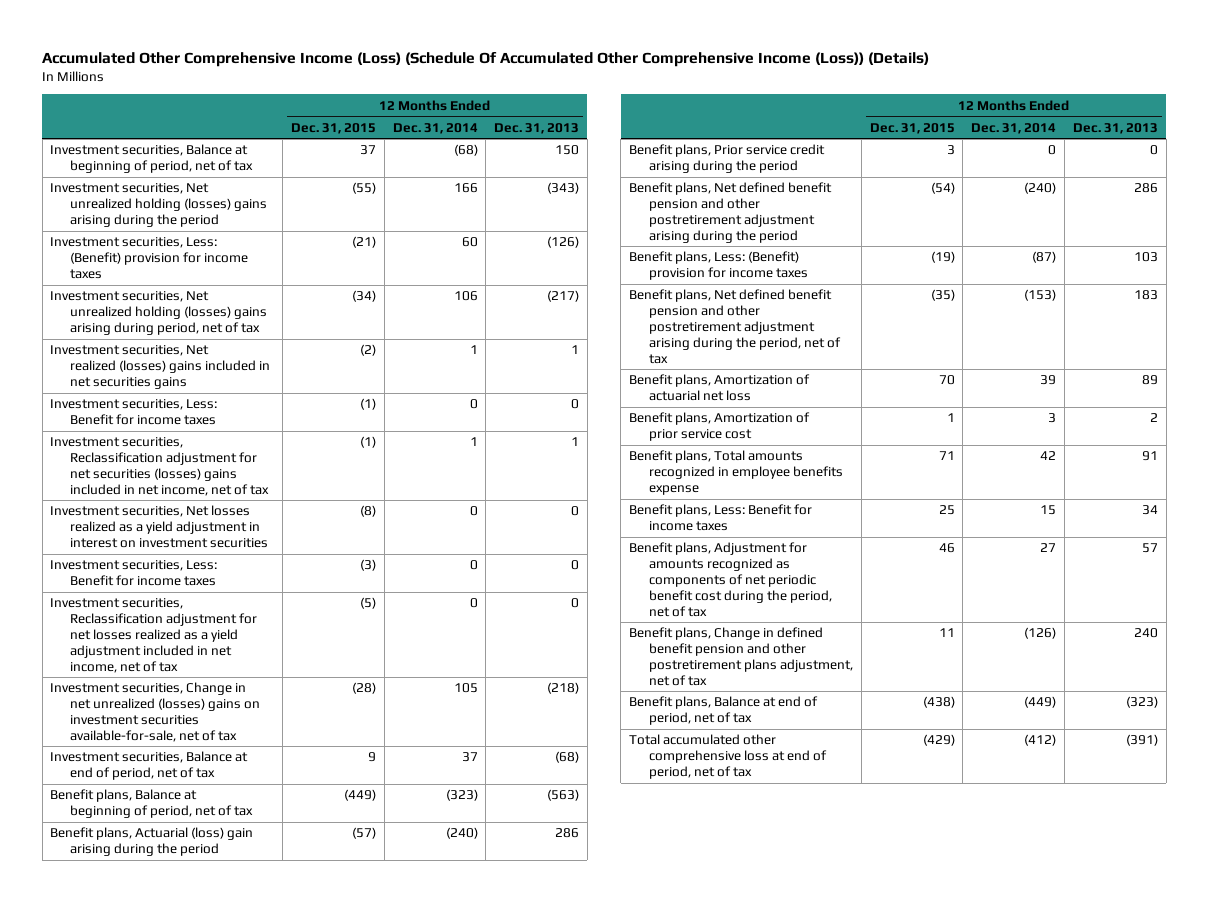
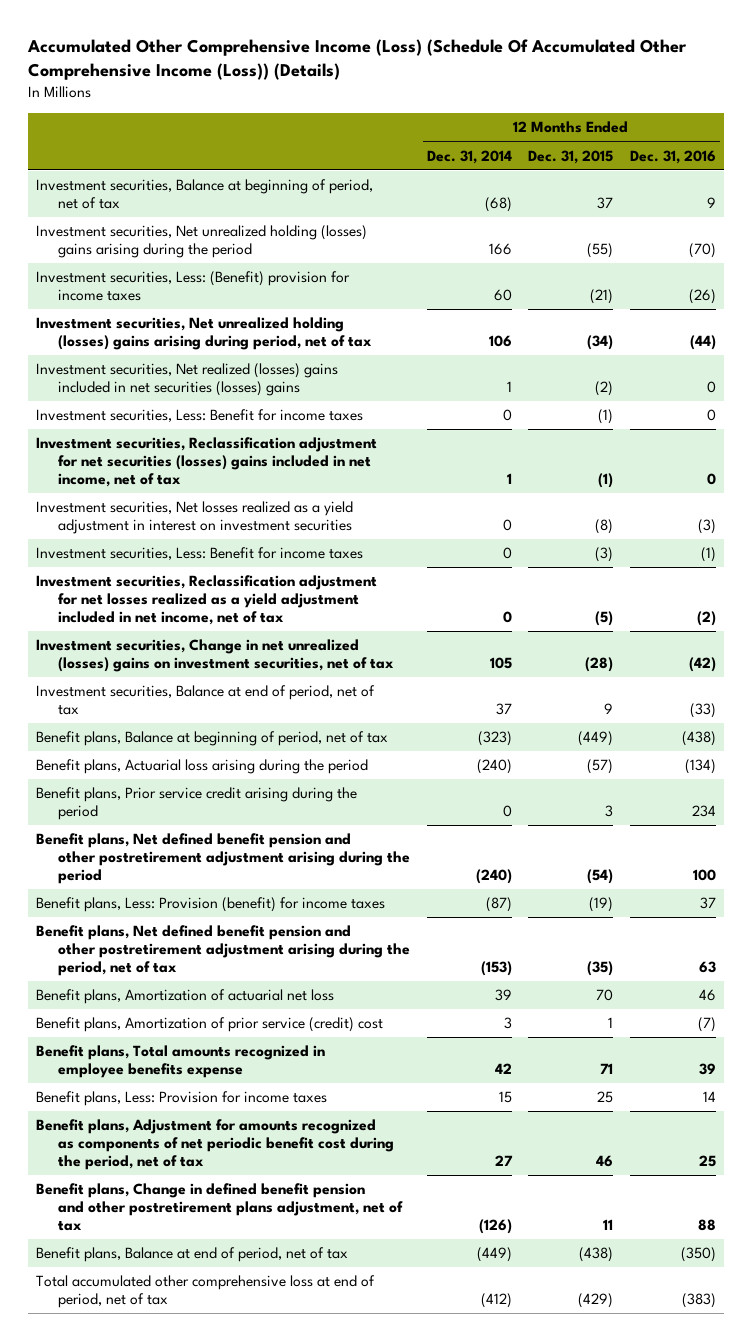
[494,122,580,134] Dec. 31, 2013 -> none
none -> [629,149,716,164] Dec. 31, 2016
[50,345,271,389] Investment securities, Net realized (losses) gains included in net securities gains -> [36,363,339,397] Investment securities, Net realized (losses) gains included in net securities (losses) gains
[50,682,261,742] Investment securities, Change in net unrealized (losses) gains on investment securities available-for-sale, net of tax -> [36,639,395,673] Investment securities, Change in net unrealized (losses) gains on investment securities, net of tax
[50,827,254,857] Benefit plans, Actuarial (loss) gain arising during the period -> [36,759,369,775] Benefit plans, Actuarial loss arising during the period
[629,251,809,281] Benefit plans, Less: (Benefit) provision for income taxes -> [36,897,386,913] Benefit plans, Less: Provision (benefit) for income taxes
[629,412,811,442] Benefit plans, Amortization of prior service cost -> [36,1017,384,1033] Benefit plans, Amortization of prior service (credit) cost
[629,504,813,532] Benefit plans, Less: Benefit for income taxes -> [36,1091,328,1107] Benefit plans, Less: Provision for income taxes

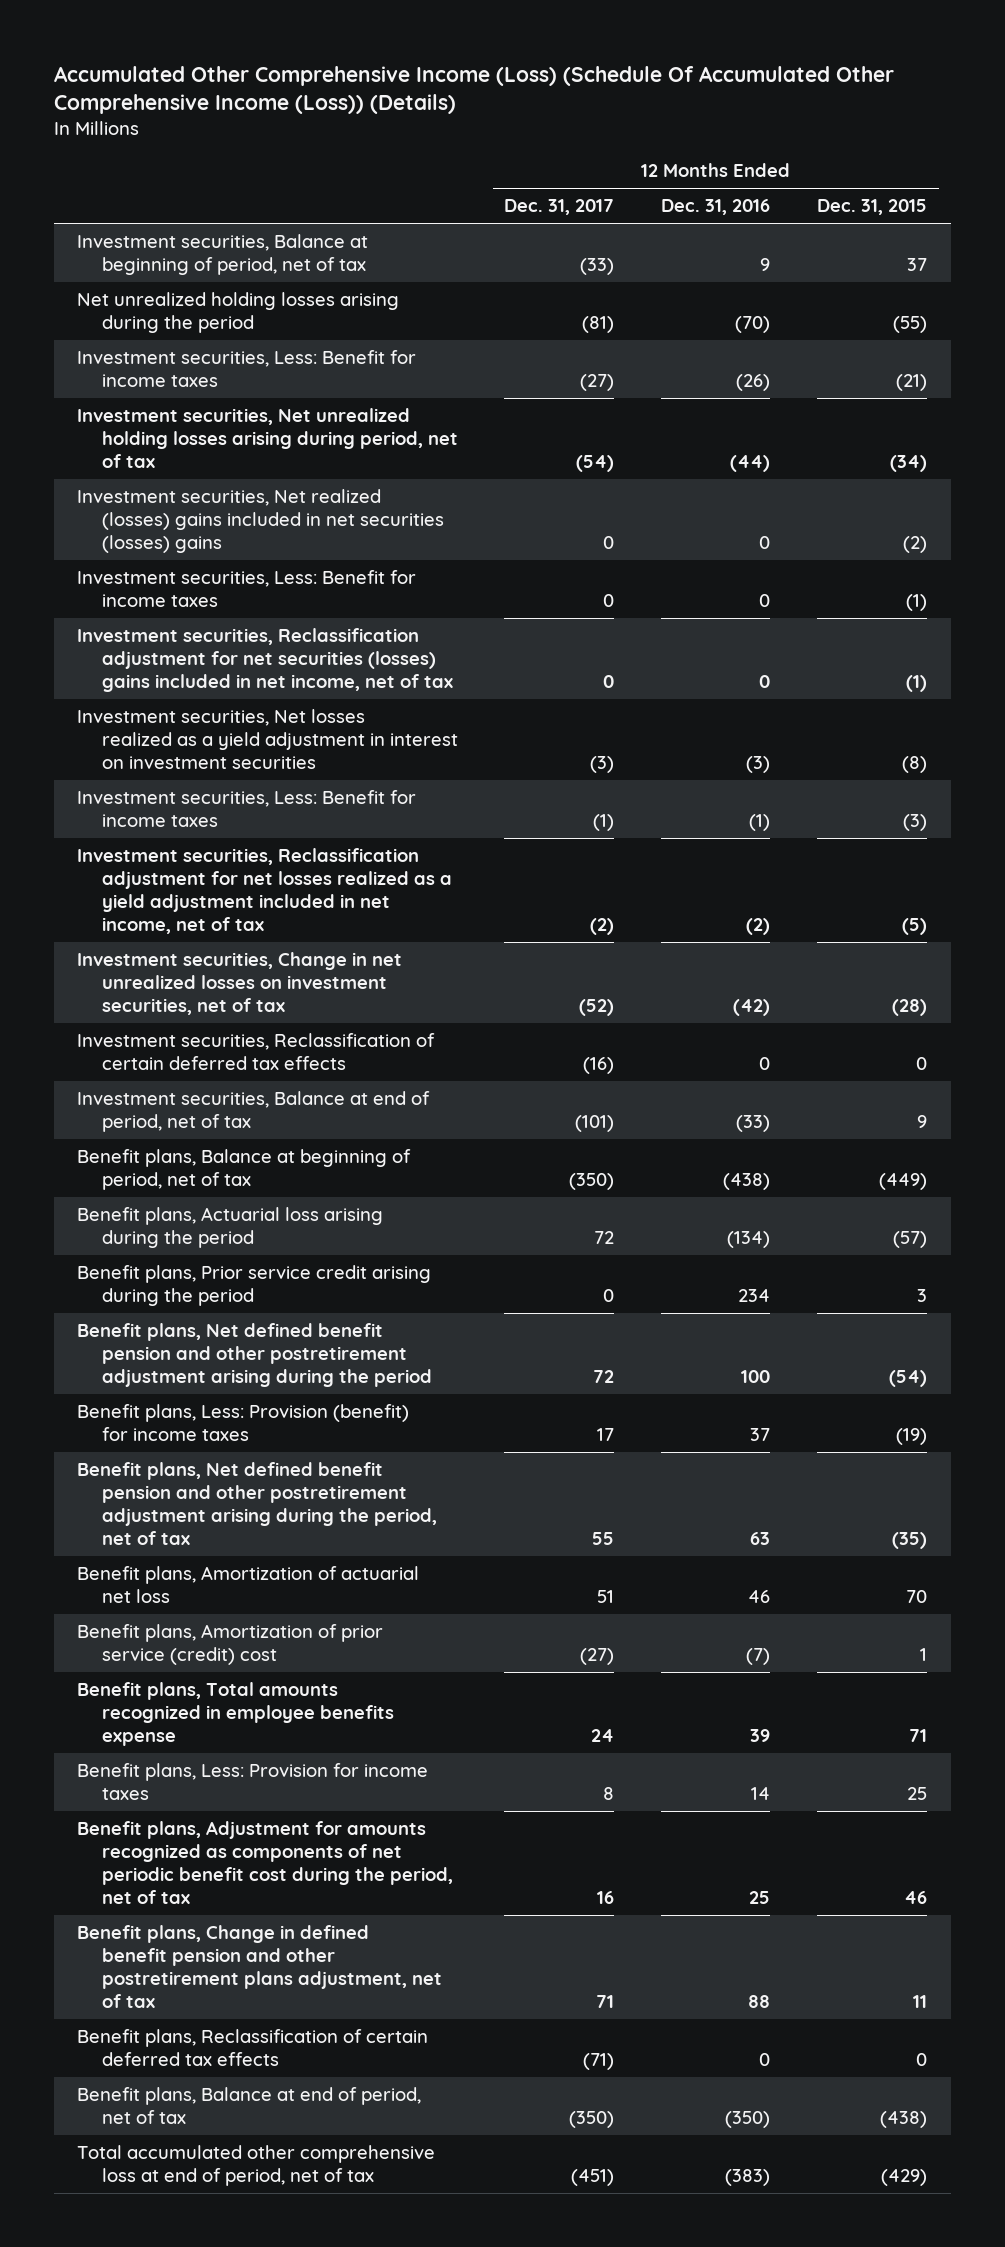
[426,149,512,164] Dec. 31, 2014 -> none
none -> [504,199,615,216] Dec. 31, 2017
[36,225,368,259] Investment securities, Net unrealized holding (losses) gains arising during the period -> [77,291,400,333] Net unrealized holding losses arising during the period
[36,271,351,302] Investment securities, Less: (Benefit) provision for income taxes -> [77,349,417,387] Investment securities, Less: Benefit for income taxes
[36,317,373,351] Investment securities, Net unrealized holding (losses) gains arising during period, net of tax -> [77,407,458,469] Investment securities, Net unrealized holding losses arising during period, net of tax
[36,639,395,673] Investment securities, Change in net unrealized (losses) gains on investment securities, net of tax -> [77,951,403,1016] Investment securities, Change in net unrealized losses on investment securities, net of tax
none -> [77,1032,436,1070] Investment securities, Reclassification of certain deferred tax effects
none -> [77,2028,429,2066] Benefit plans, Reclassification of certain deferred tax effects

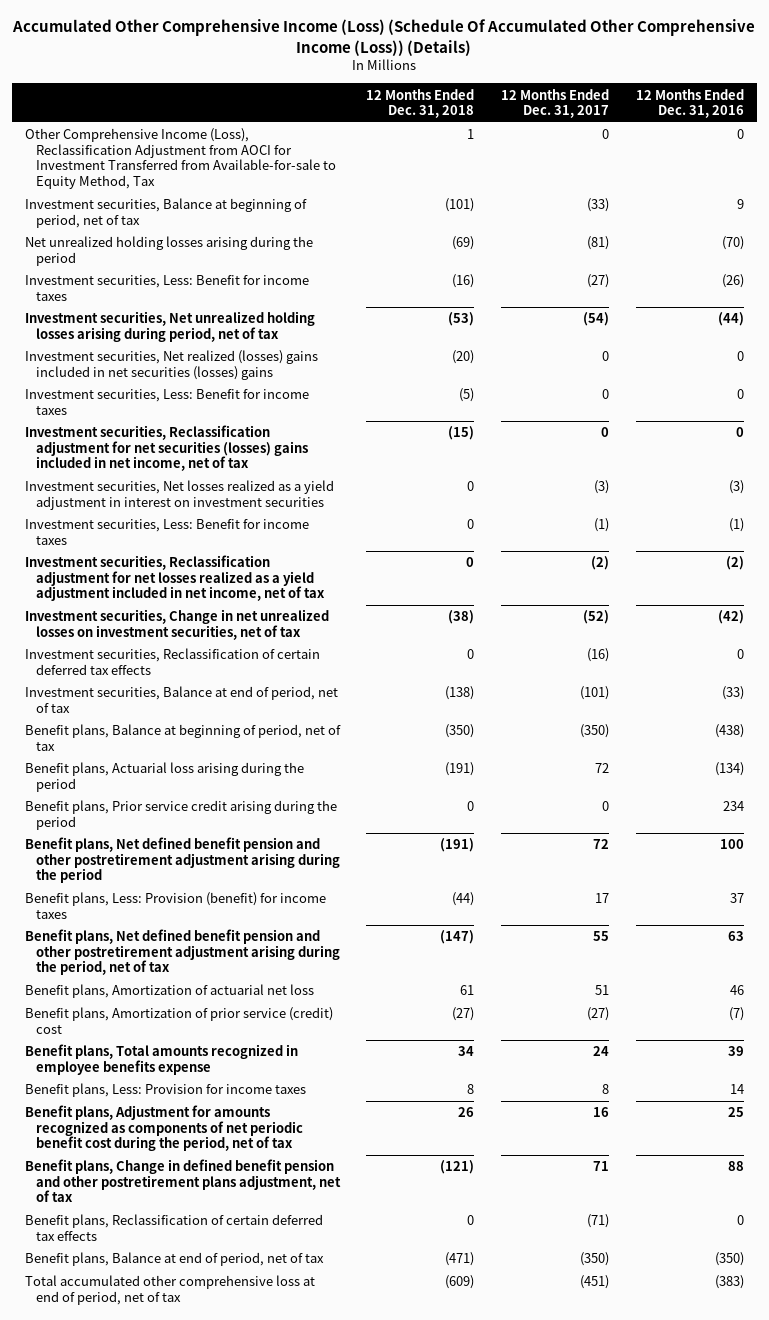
[817,199,928,216] Dec. 31, 2015 -> none
none -> [366,88,475,119] 12 Months Ended Dec. 31, 2018
none -> [24,128,336,189] Other Comprehensive Income (Loss), Reclassification Adjustment from AOCI for Investment Transferred from Available-for-sale to Equity Method, Tax

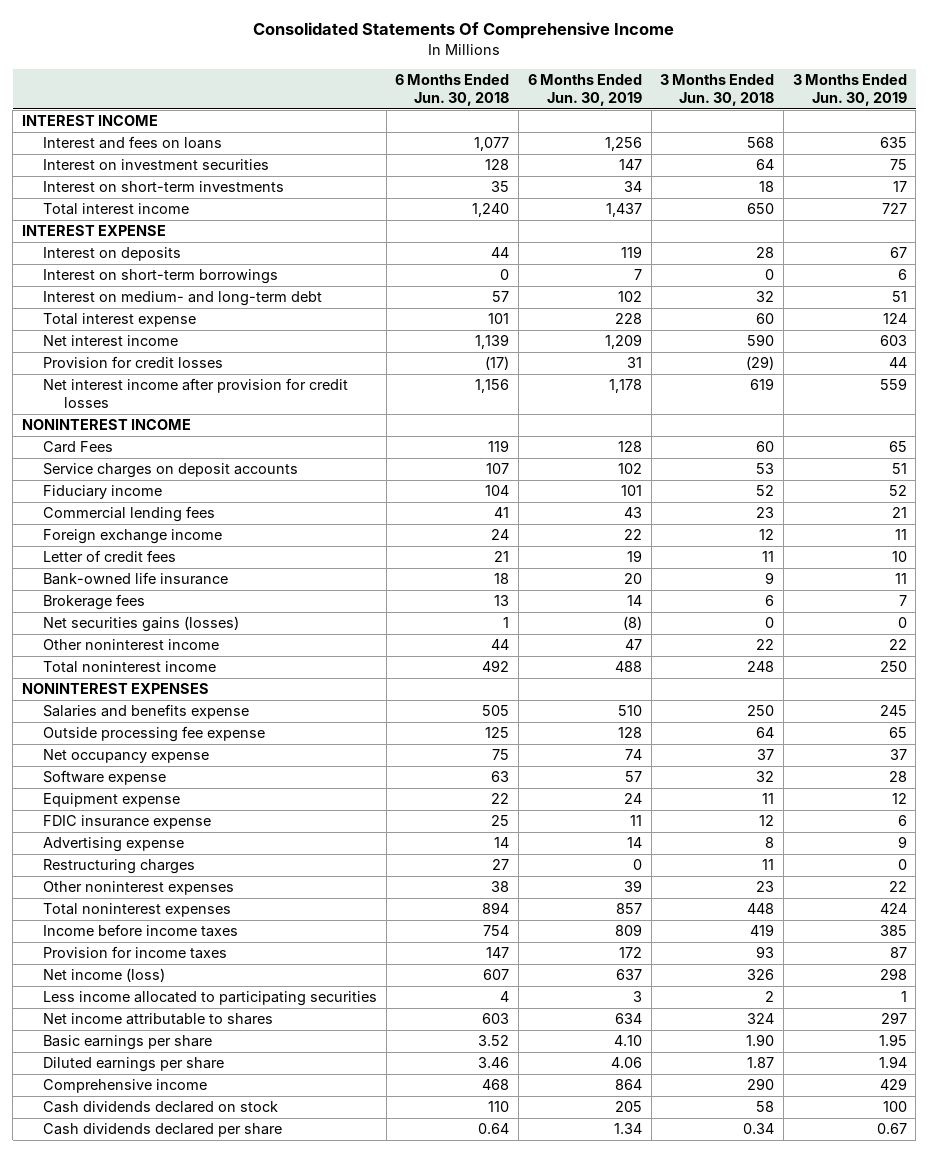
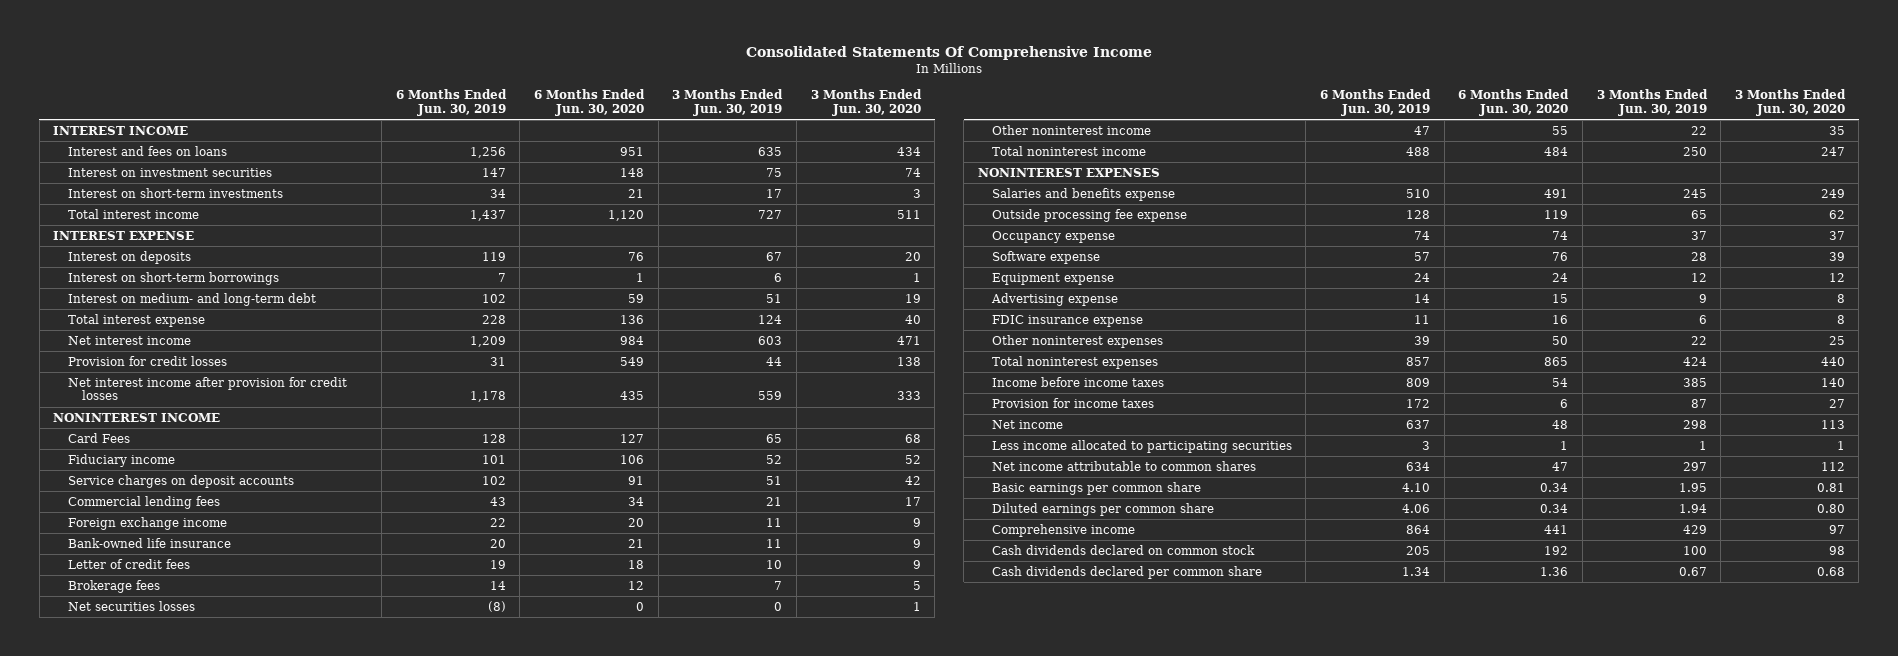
[395,74,510,107] 6 Months Ended Jun. 30, 2018 -> none
[660,74,775,107] 3 Months Ended Jun. 30, 2018 -> none
none -> [534,89,646,116] 6 Months Ended Jun. 30, 2020
none -> [810,89,922,116] 3 Months Ended Jun. 30, 2020
[43,463,299,479] Service charges on deposit accounts -> [67,474,294,488] Service charges on deposit accounts
[43,550,177,563] Letter of credit fees -> [67,558,190,569] Letter of credit fees
[43,616,240,633] Net securities gains (losses) -> [67,600,195,611] Net securities losses
[43,749,210,764] Net occupancy expense -> [991,230,1115,243] Occupancy expense
[43,859,196,875] Restructuring charges -> none
[43,815,212,830] FDIC insurance expense -> [991,314,1143,327] FDIC insurance expense
[43,968,166,983] Net income (loss) -> [991,419,1063,429] Net income
[43,1013,274,1026] Net income attributable to shares -> [991,460,1256,471] Net income attributable to common shares
[43,1035,213,1051] Basic earnings per share -> [991,481,1201,495] Basic earnings per common share
[43,1057,225,1073] Diluted earnings per share -> [991,502,1214,516] Diluted earnings per common share
[43,1101,279,1114] Cash dividends declared on stock -> [991,544,1255,555] Cash dividends declared on common stock
[43,1123,283,1138] Cash dividends declared per share -> [991,565,1262,579] Cash dividends declared per common share

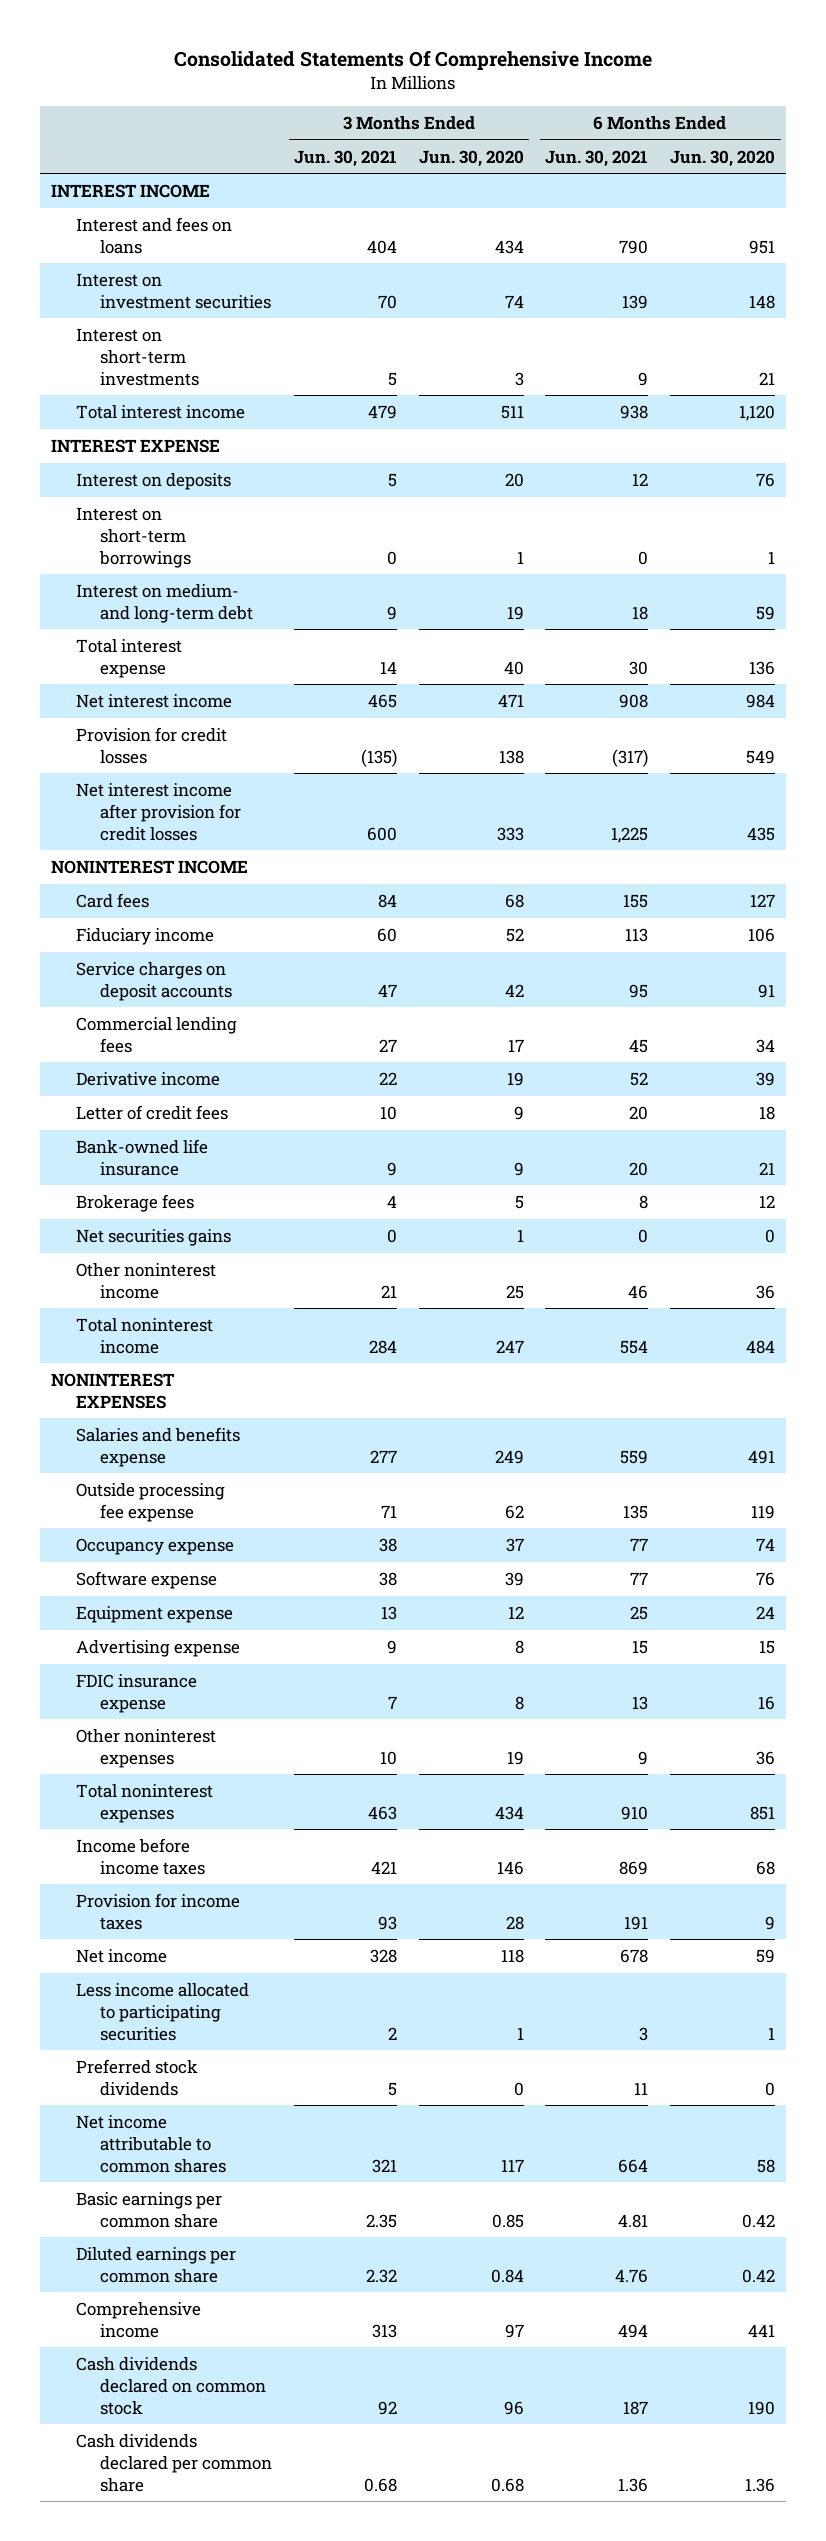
[395,89,507,116] 6 Months Ended Jun. 30, 2019 -> none
[672,89,784,116] 3 Months Ended Jun. 30, 2019 -> none
none -> [294,149,398,167] Jun. 30, 2021
none -> [545,149,649,167] Jun. 30, 2021
[67,432,130,443] Card Fees -> [75,892,149,908] Card fees
[67,516,227,530] Foreign exchange income -> none
none -> [75,1071,220,1086] Derivative income
[67,537,231,548] Bank-owned life insurance -> [75,1138,208,1176] Bank-owned life insurance
[67,600,195,611] Net securities losses -> [75,1228,231,1246] Net securities gains
[1552,125,1569,135] 55 -> [756,1284,776,1299] 36
[1828,125,1845,135] 35 -> [505,1284,524,1299] 25
[1552,335,1569,345] 50 -> [756,1750,776,1765] 36
[1828,335,1845,345] 25 -> [506,1750,524,1765] 19
[1544,356,1569,366] 865 -> [750,1805,776,1820] 851
[1820,356,1845,366] 440 -> [494,1805,524,1820] 434
[1552,377,1569,387] 54 -> [756,1860,776,1875] 68
[1820,377,1845,387] 140 -> [496,1860,524,1875] 146
[1560,398,1569,408] 6 -> [765,1915,776,1930] 9
[1828,398,1845,408] 27 -> [505,1915,524,1930] 28
[1552,419,1569,429] 48 -> [756,1948,776,1963] 59
[1820,419,1845,429] 113 -> [500,1948,524,1963] 118
none -> [75,2058,198,2096] Preferred stock dividends
[1552,461,1569,471] 47 -> [757,2158,776,2173] 58
[1820,461,1845,471] 112 -> [500,2158,524,2172] 117
[1540,482,1569,492] 0.34 -> [742,2213,776,2228] 0.42
[1816,482,1845,492] 0.81 -> [491,2213,524,2228] 0.85
[1540,503,1569,513] 0.34 -> [742,2268,776,2283] 0.42
[1816,503,1845,513] 0.80 -> [490,2268,524,2283] 0.84
[1544,545,1569,555] 192 -> [748,2400,776,2415] 190
[1828,545,1845,555] 98 -> [503,2400,524,2415] 96

